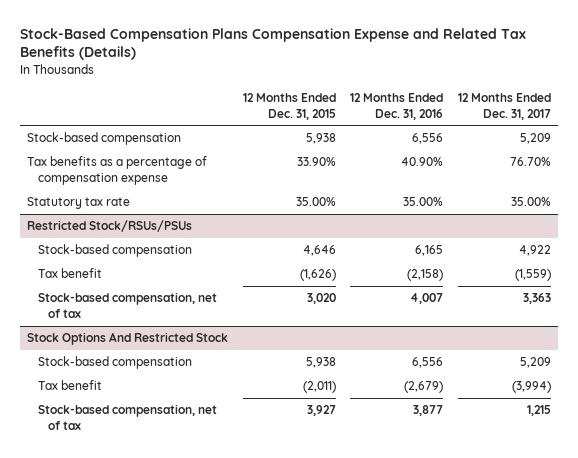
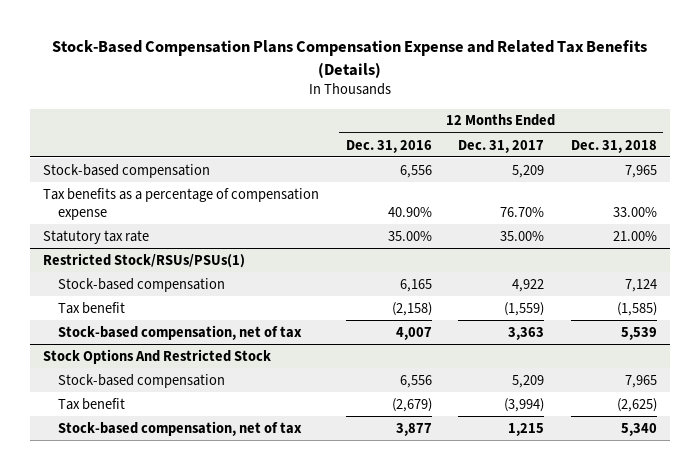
[242,93,336,120] 12 Months Ended Dec. 31, 2015 -> none
none -> [570,139,657,153] Dec. 31, 2018
[27,220,193,233] Restricted Stock/RSUs/PSUs -> [43,252,246,268] Restricted Stock/RSUs/PSUs(1)

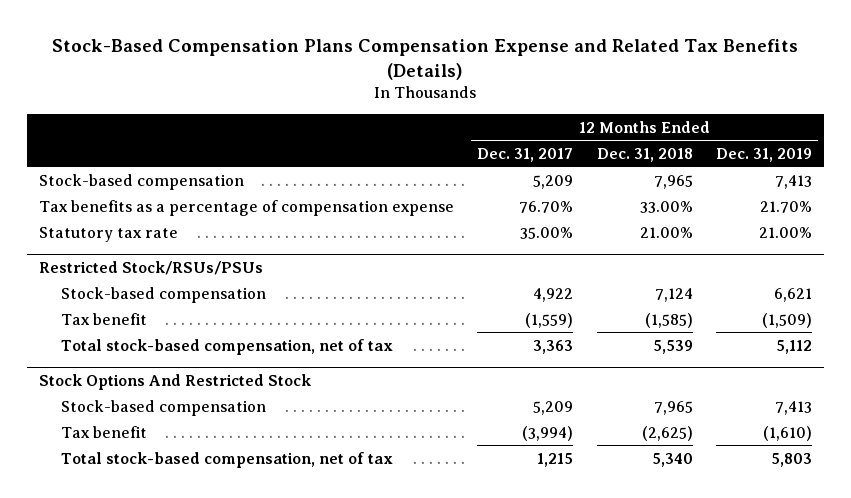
[345,139,432,153] Dec. 31, 2016 -> none
none -> [716,147,813,162] Dec. 31, 2019
[43,252,246,268] Restricted Stock/RSUs/PSUs(1) -> [38,260,263,275] Restricted Stock/RSUs/PSUs
[58,324,303,340] Stock-based compensation, net of tax -> [60,338,393,355] Total stock-based compensation, net of tax
[58,420,303,436] Stock-based compensation, net of tax -> [60,451,393,468] Total stock-based compensation, net of tax

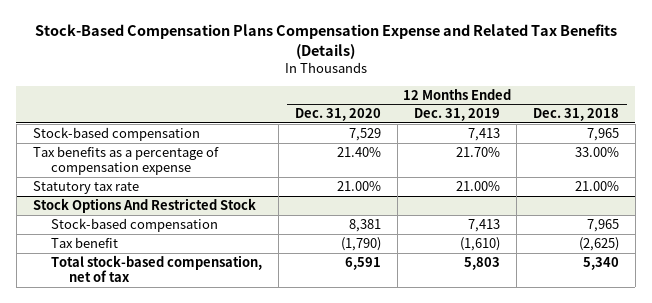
[477,147,574,162] Dec. 31, 2017 -> none
none -> [294,108,381,122] Dec. 31, 2020
[38,260,263,275] Restricted Stock/RSUs/PSUs -> none
[60,286,266,303] Stock-based compensation -> none
[60,312,147,325] Tax benefit -> none
[60,338,393,355] Total stock-based compensation, net of tax -> none

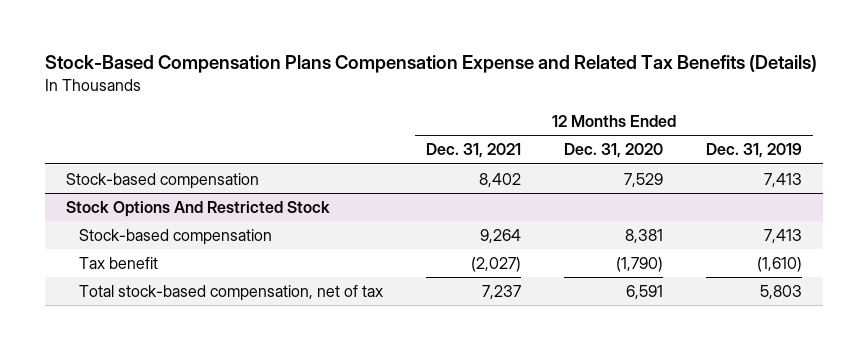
[532,108,619,122] Dec. 31, 2018 -> none
none -> [426,143,522,159] Dec. 31, 2021
[32,145,219,176] Tax benefits as a percentage of compensation expense -> none
[32,180,139,194] Statutory tax rate -> none

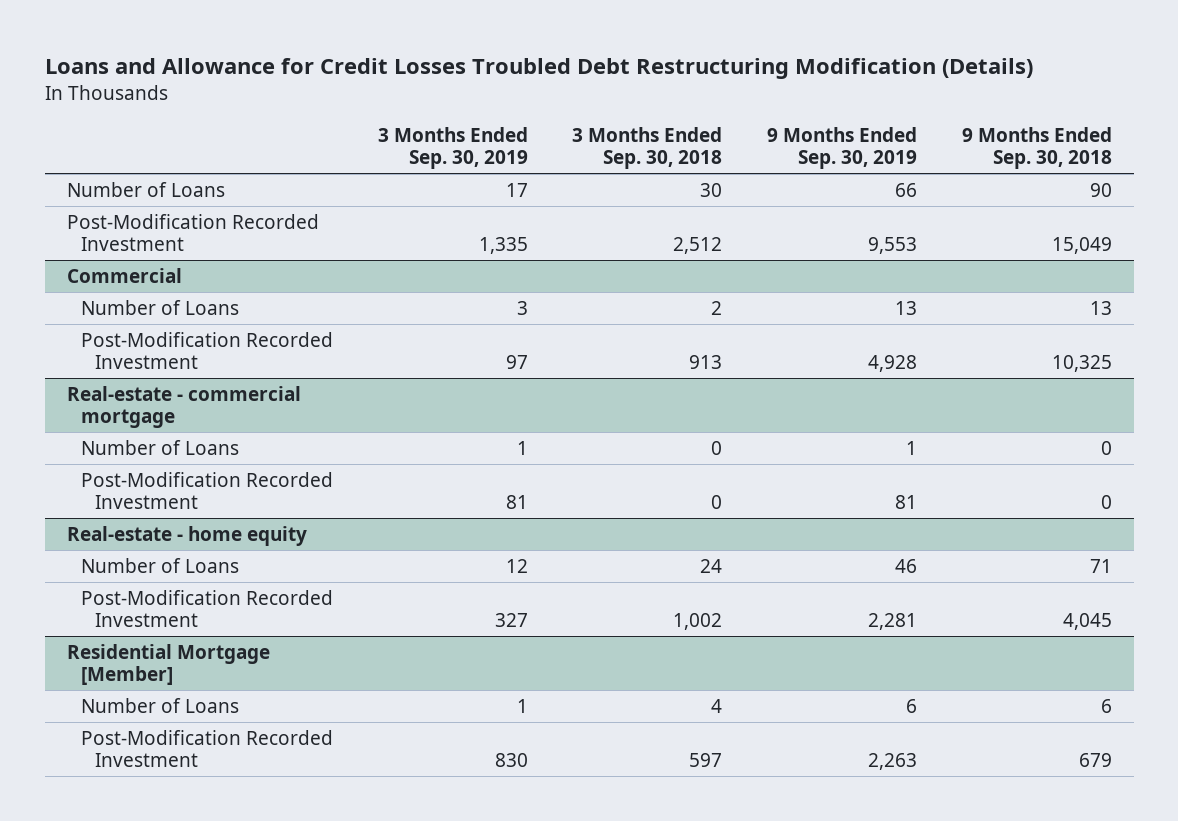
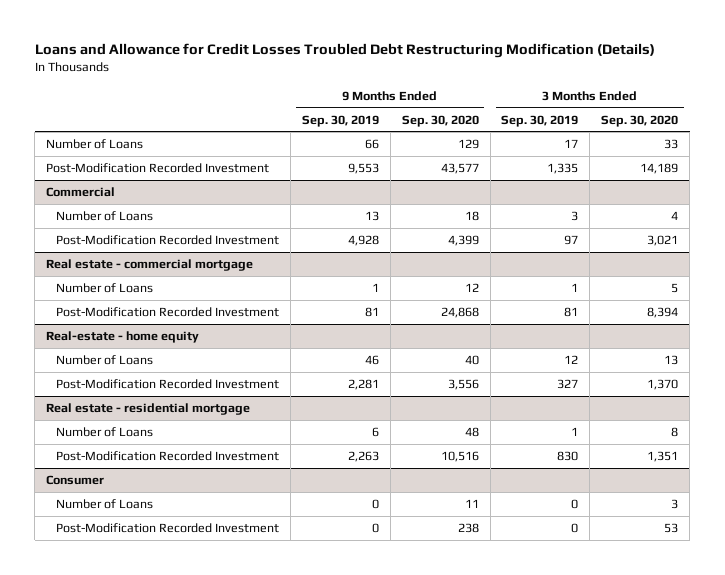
[572,126,723,170] 3 Months Ended Sep. 30, 2018 -> none
[961,126,1112,170] 9 Months Ended Sep. 30, 2018 -> none
none -> [401,114,479,127] Sep. 30, 2020
none -> [601,114,679,127] Sep. 30, 2020
[66,385,301,429] Real-estate - commercial mortgage -> [46,258,254,271] Real estate - commercial mortgage
[66,643,270,686] Residential Mortgage [Member] -> none
none -> [46,402,251,415] Real estate - residential mortgage
none -> [46,474,105,485] Consumer
none -> [55,498,153,509] Number of Loans
none -> [55,522,279,533] Post-Modification Recorded Investment

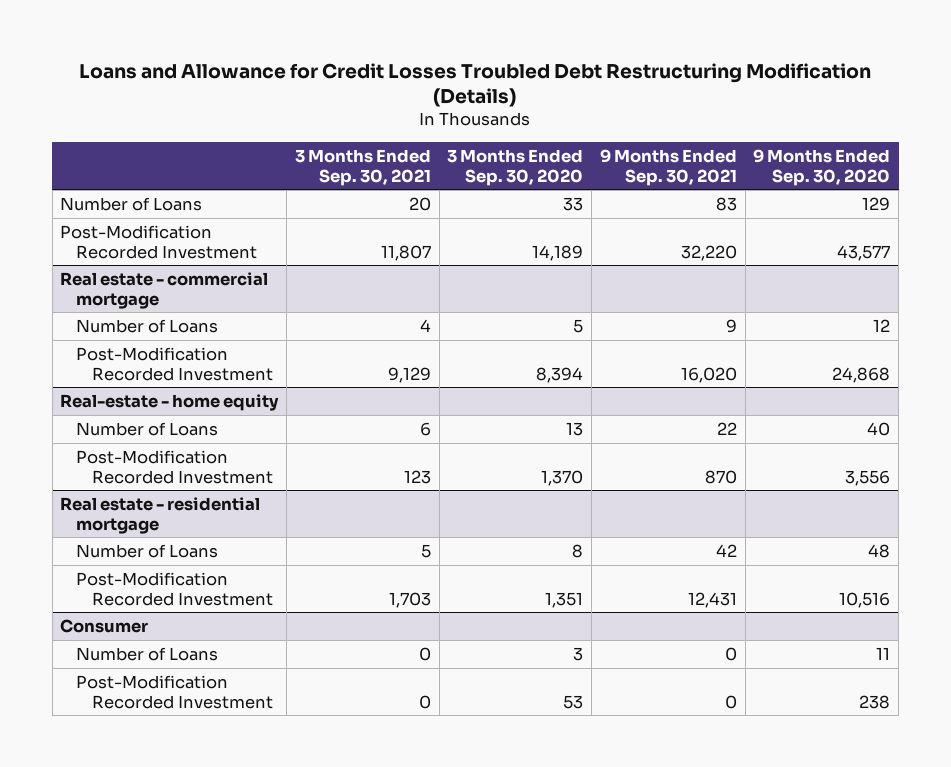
[301,114,379,127] Sep. 30, 2019 -> none
[501,114,579,127] Sep. 30, 2019 -> none
none -> [294,148,431,186] 3 Months Ended Sep. 30, 2021
none -> [599,148,737,186] 9 Months Ended Sep. 30, 2021
[46,186,116,197] Commercial -> none
[55,210,153,221] Number of Loans -> none
[55,234,279,245] Post-Modification Recorded Investment -> none

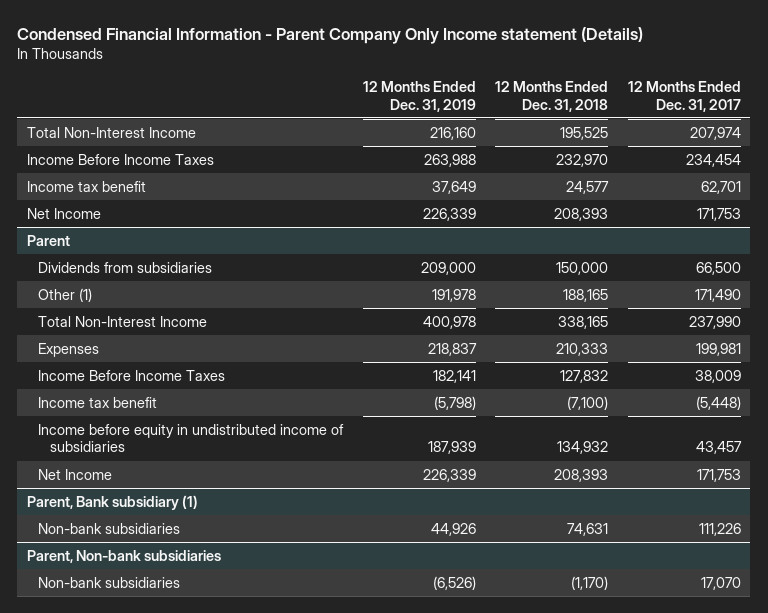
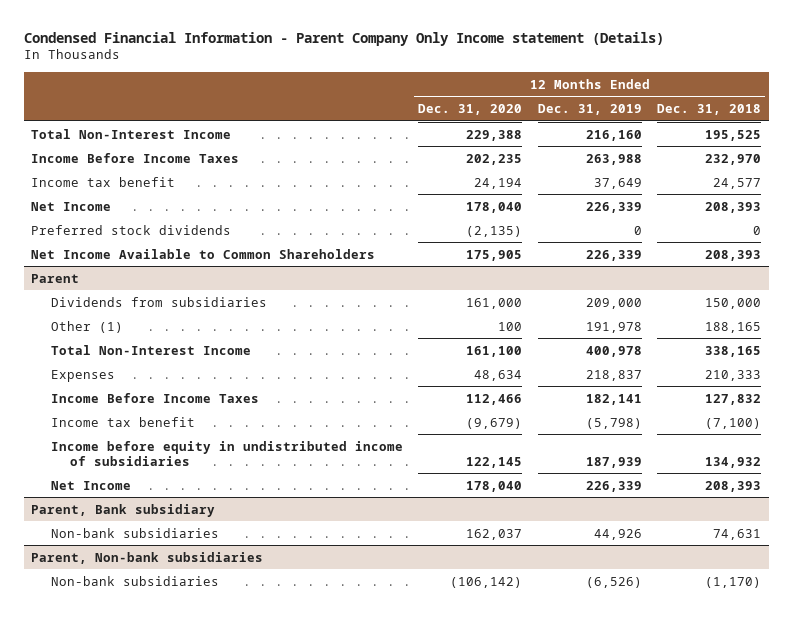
[627,81,741,112] 12 Months Ended Dec. 31, 2017 -> none
none -> [418,104,523,116] Dec. 31, 2020
none -> [31,224,232,235] Preferred stock dividends
none -> [31,248,376,259] Net Income Available to Common Shareholders
[27,494,199,510] Parent, Bank subsidiary (1) -> [31,503,216,517] Parent, Bank subsidiary

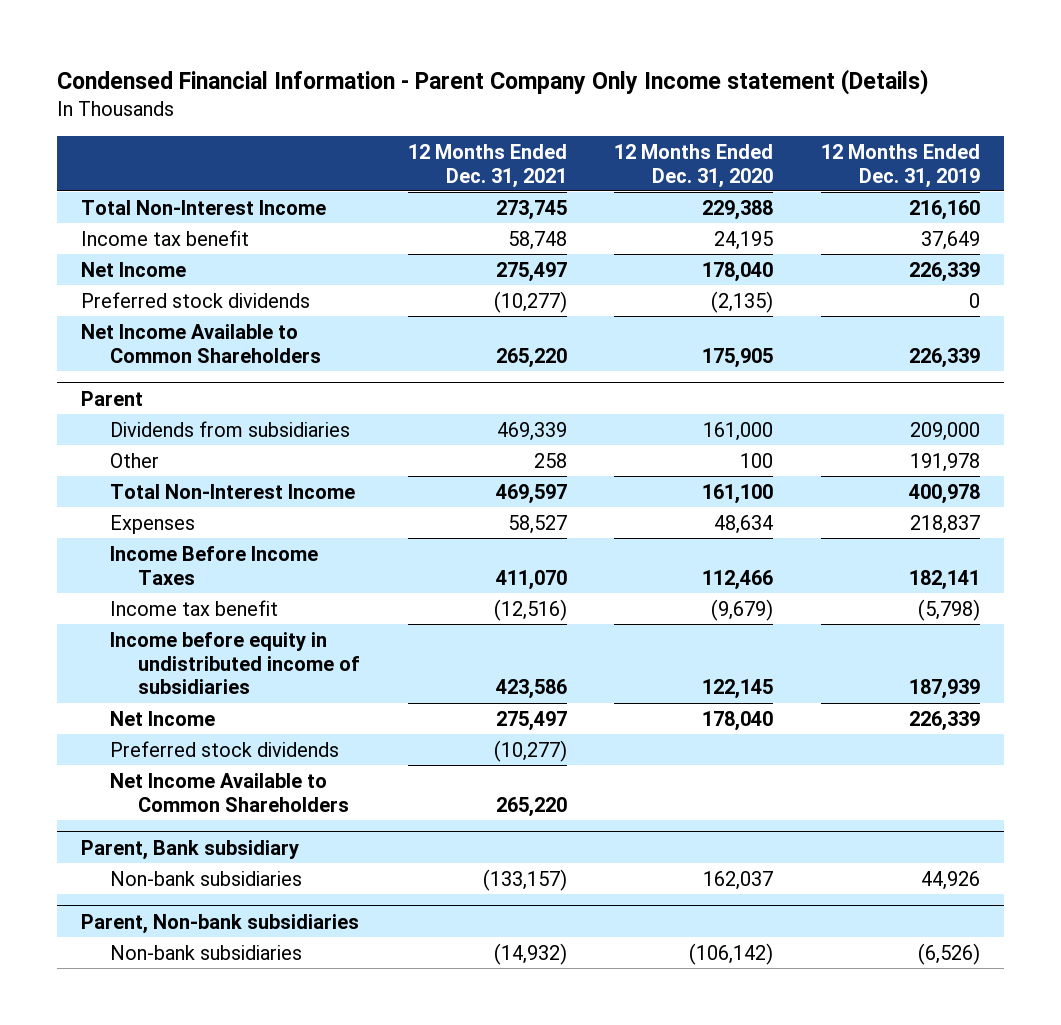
[657,104,762,116] Dec. 31, 2018 -> none
none -> [407,143,567,188] 12 Months Ended Dec. 31, 2021
[31,152,240,163] Income Before Income Taxes -> none
[474,177,523,189] 24,194 -> [714,230,774,250] 24,195
[50,320,123,333] Other (1) -> [109,452,159,468] Other
none -> [109,740,339,757] Preferred stock dividends
none -> [109,772,350,812] Net Income Available to Common Shareholders

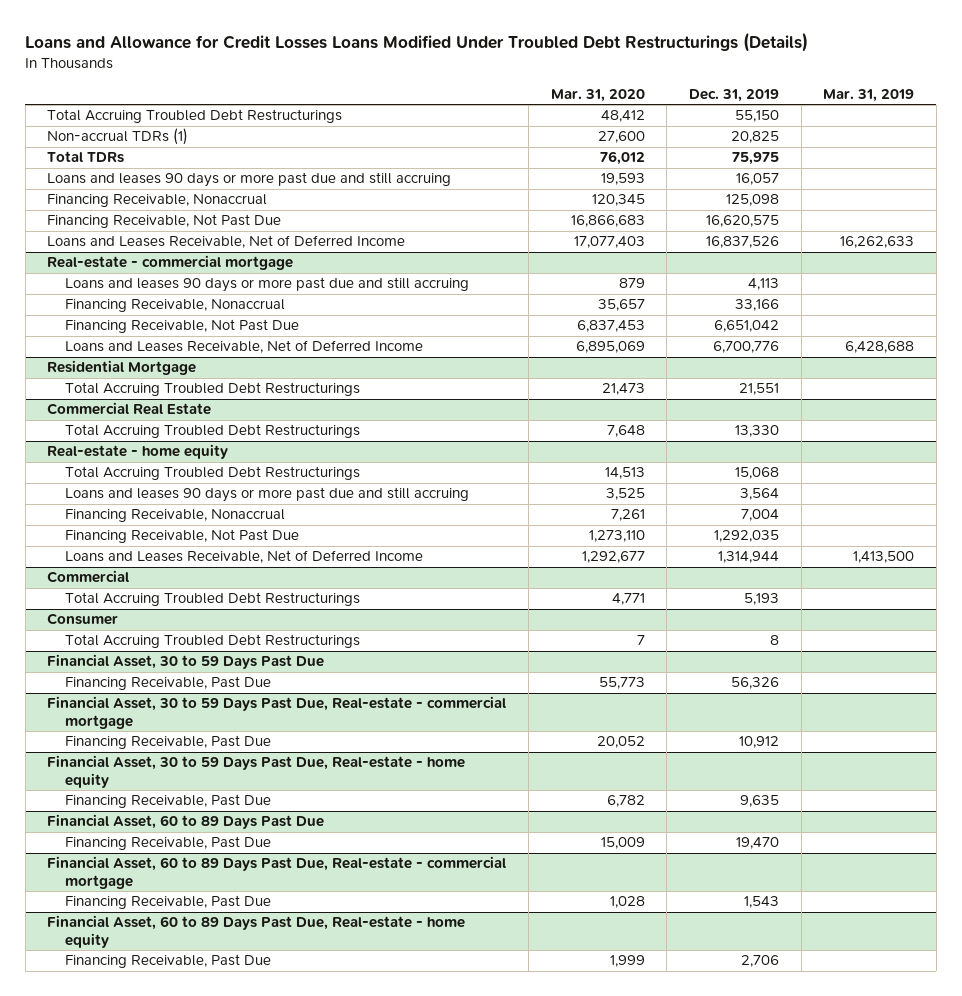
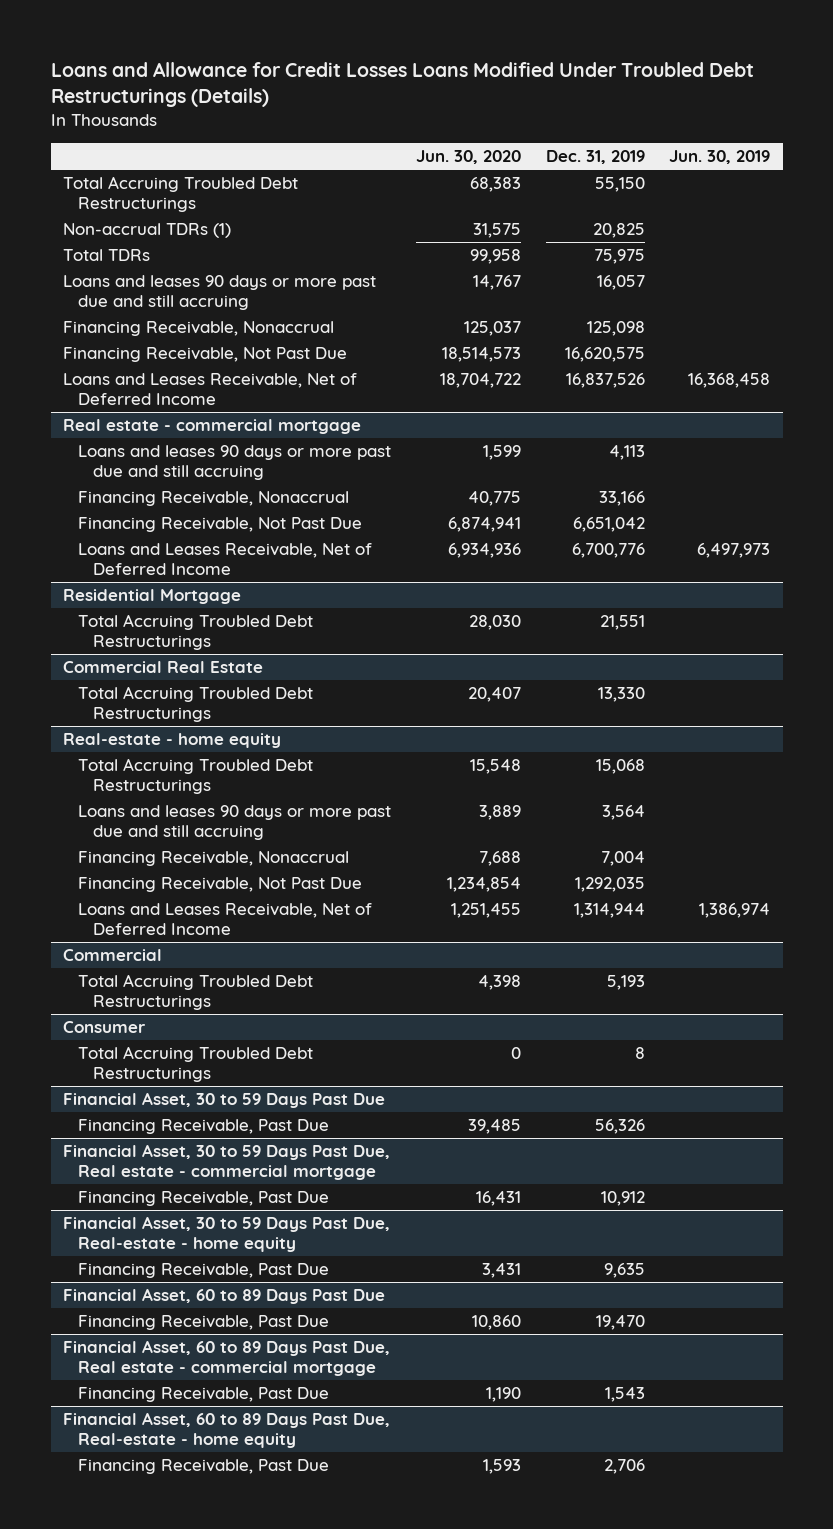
[550,88,645,102] Mar. 31, 2020 -> none
[823,88,915,102] Mar. 31, 2019 -> none
none -> [415,150,521,165] Jun. 30, 2020
none -> [669,150,771,165] Jun. 30, 2019
[47,255,294,271] Real-estate - commercial mortgage -> [63,419,362,435] Real estate - commercial mortgage
[47,696,507,729] Financial Asset, 30 to 59 Days Past Due, Real-estate - commercial mortgage -> [63,1144,391,1181] Financial Asset, 30 to 59 Days Past Due, Real estate - commercial mortgage
[47,856,507,889] Financial Asset, 60 to 89 Days Past Due, Real-estate - commercial mortgage -> [63,1340,391,1377] Financial Asset, 60 to 89 Days Past Due, Real estate - commercial mortgage

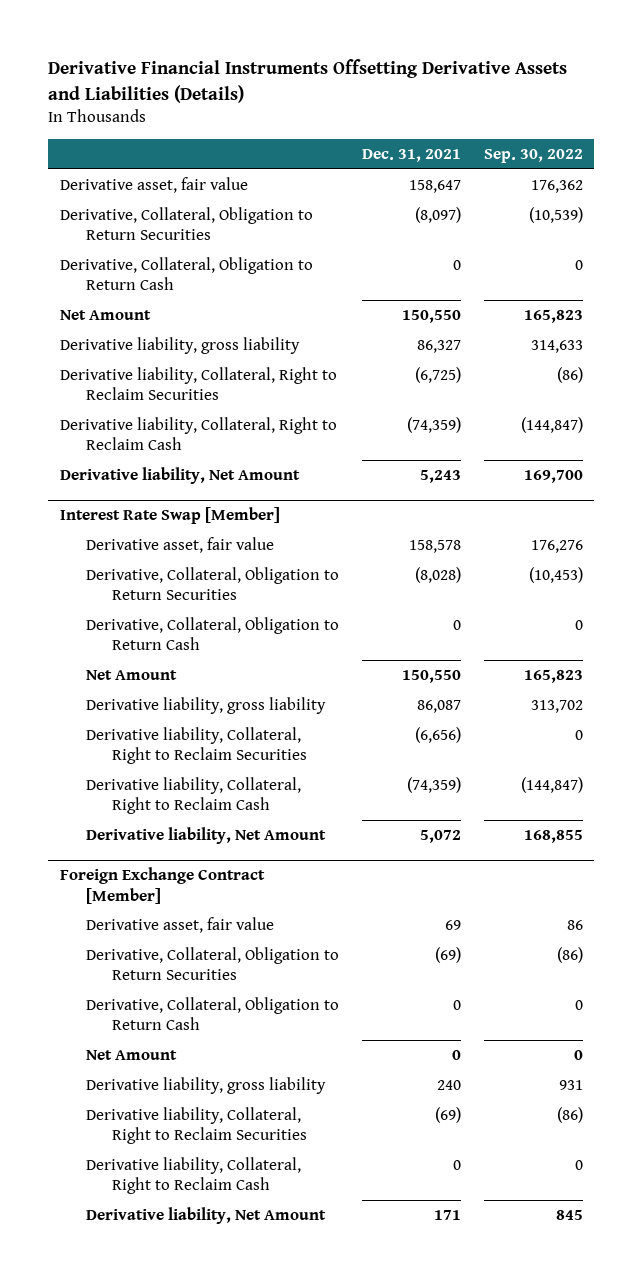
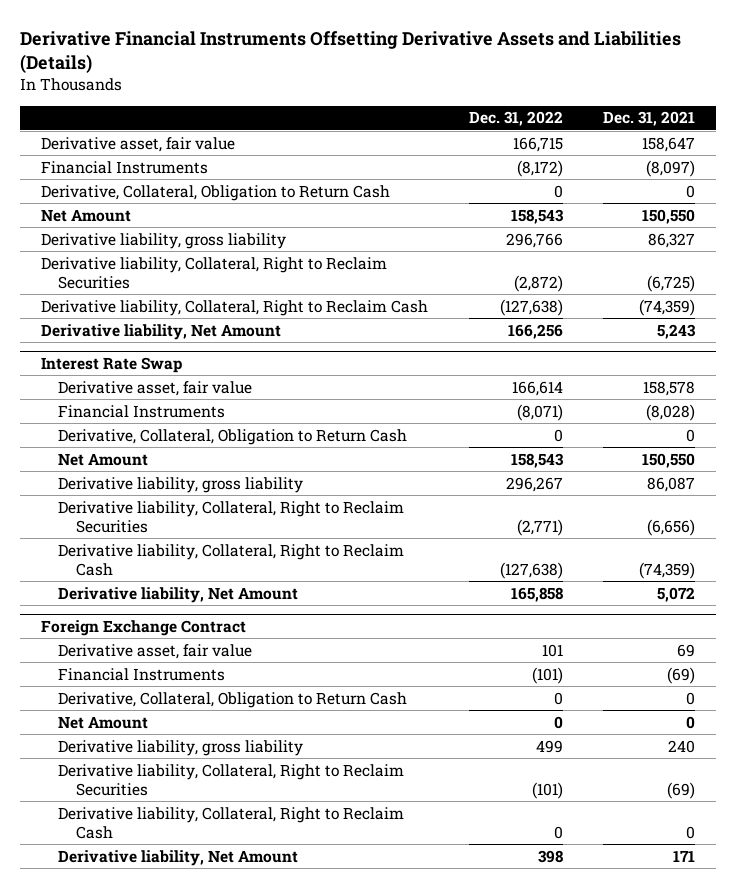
[483,148,583,163] Sep. 30, 2022 -> none
none -> [468,111,563,127] Dec. 31, 2022
[59,207,313,241] Derivative, Collateral, Obligation to Return Securities -> [40,160,208,174] Financial Instruments
[59,507,280,525] Interest Rate Swap [Member] -> [40,357,182,374] Interest Rate Swap
[85,567,339,601] Derivative, Collateral, Obligation to Return Securities -> [58,404,226,418] Financial Instruments
[59,867,265,904] Foreign Exchange Contract [Member] -> [40,620,246,637] Foreign Exchange Contract
[85,947,339,981] Derivative, Collateral, Obligation to Return Securities -> [58,667,226,681] Financial Instruments

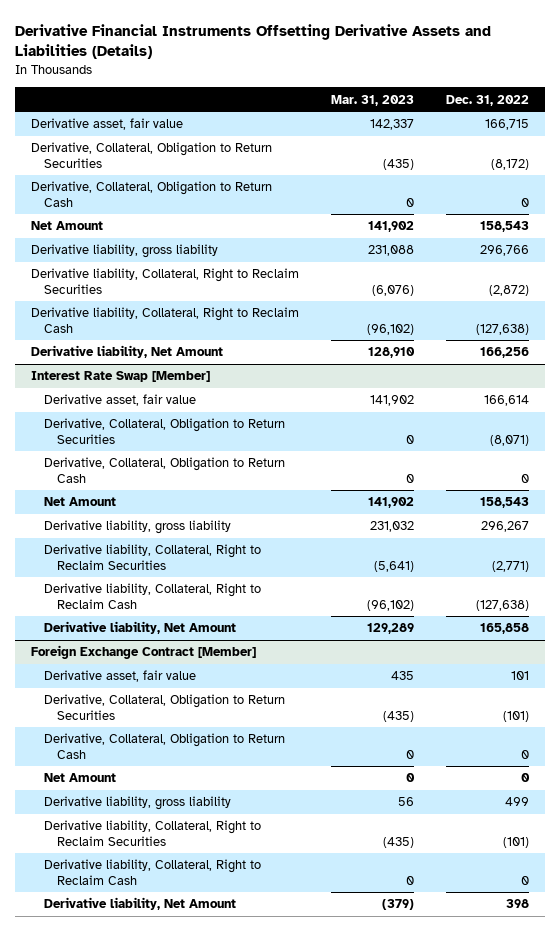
[603,111,696,127] Dec. 31, 2021 -> none
none -> [330,94,414,106] Mar. 31, 2023
[40,160,208,174] Financial Instruments -> [30,142,272,168] Derivative, Collateral, Obligation to Return Securities
[40,357,182,374] Interest Rate Swap -> [30,371,210,383] Interest Rate Swap [Member]
[58,404,226,418] Financial Instruments -> [43,418,285,444] Derivative, Collateral, Obligation to Return Securities
[40,620,246,637] Foreign Exchange Contract -> [30,645,256,660] Foreign Exchange Contract [Member]
[58,667,226,681] Financial Instruments -> [43,694,285,720] Derivative, Collateral, Obligation to Return Securities

